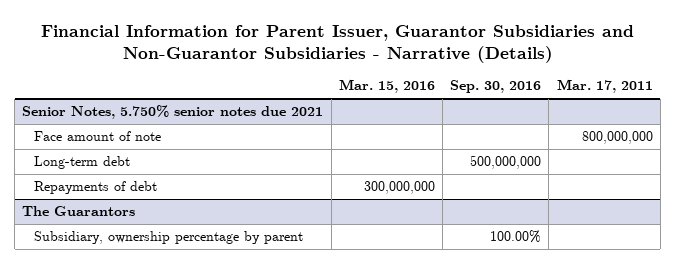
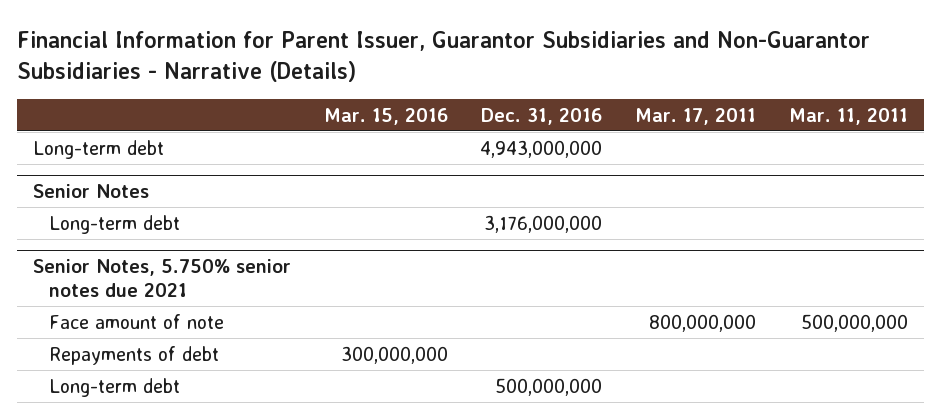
[450,80,542,94] Sep. 30, 2016 -> none
none -> [481,107,603,125] Dec. 31, 2016
none -> [788,107,908,125] Mar. 11, 2011
none -> [33,139,165,159] Long-term debt
none -> [33,184,150,199] Senior Notes
none -> [49,214,181,234] Long-term debt
[22,206,136,217] The Guarantors -> none
[34,231,304,245] Subsidiary, ownership percentage by parent -> none
[34,156,131,170] Long-term debt -> [49,377,181,397] Long-term debt

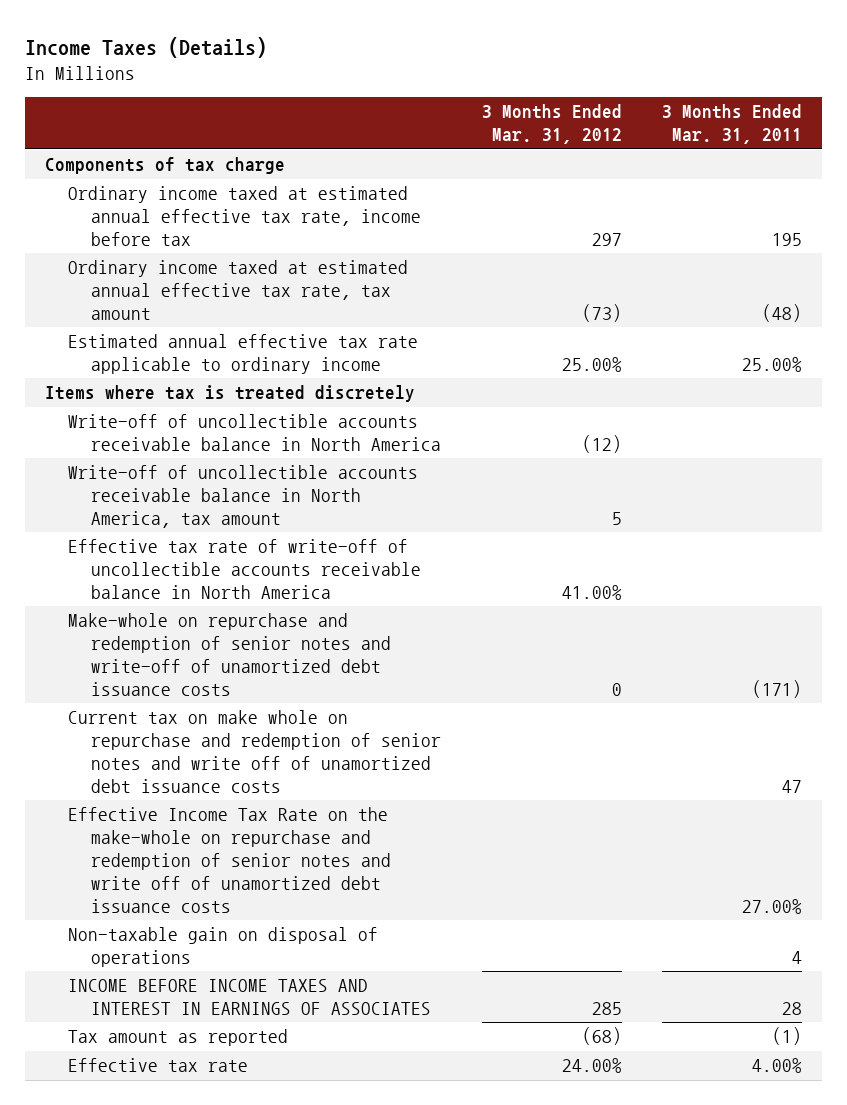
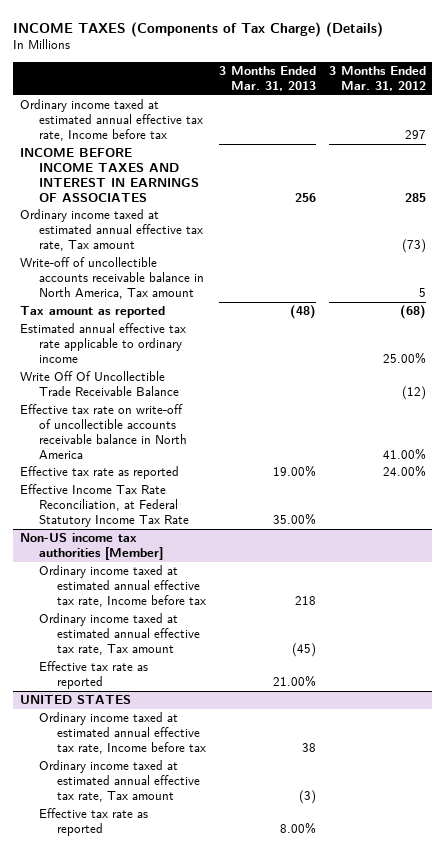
[24,36,267,58] Income Taxes (Details) -> [13,21,384,37] INCOME TAXES (Components of Tax Charge) (Details)
[661,104,802,145] 3 Months Ended Mar. 31, 2011 -> none
none -> [218,66,316,91] 3 Months Ended Mar. 31, 2013
[45,157,286,175] Components of tax charge -> none
[68,260,409,321] Ordinary income taxed at estimated annual effective tax rate, tax amount -> none
[45,385,416,403] Items where tax is treated discretely -> none
[68,414,442,452] Write-off of uncollectible accounts receivable balance in North America -> none
[68,465,419,529] Write-off of uncollectible accounts receivable balance in North America, tax amount -> none
[68,539,422,600] Effective tax rate of write-off of uncollectible accounts receivable balance in North America -> none
[68,613,392,697] Make-whole on repurchase and redemption of senior notes and write-off of unamortized debt issuance costs -> none
[68,710,442,794] Current tax on make whole on repurchase and redemption of senior notes and write off of unamortized debt issuance costs -> none
[68,807,392,913] Effective Income Tax Rate on the make-whole on repurchase and redemption of senior notes and write off of unamortized debt issuance costs -> none
[68,927,379,968] Non-taxable gain on disposal of operations -> none
[68,186,422,247] Ordinary income taxed at estimated annual effective tax rate, income before tax -> [19,99,203,141] Ordinary income taxed at estimated annual effective tax rate, Income before tax
none -> [19,209,203,251] Ordinary income taxed at estimated annual effective tax rate, Tax amount
none -> [19,257,204,299] Write-off of uncollectible accounts receivable balance in North America, Tax amount
[68,334,419,375] Estimated annual effective tax rate applicable to ordinary income -> [19,323,186,363] Estimated annual effective tax rate applicable to ordinary income
none -> [19,371,179,397] Write Off Of Uncollectible Trade Receivable Balance
none -> [19,404,187,459] Effective tax rate on write-off of uncollectible accounts receivable balance in North America
[68,1058,249,1073] Effective tax rate -> [19,466,179,480] Effective tax rate as reported
none -> [19,484,189,527] Effective Income Tax Rate Reconciliation, at Federal Statutory Income Tax Rate
none -> [19,533,163,561] Non-US income tax authorities [Member]
none -> [38,565,207,607] Ordinary income taxed at estimated annual effective tax rate, Income before tax
none -> [38,613,201,655] Ordinary income taxed at estimated annual effective tax rate, Tax amount
none -> [38,661,148,690] Effective tax rate as reported
none -> [19,695,131,705] UNITED STATES
none -> [38,712,207,754] Ordinary income taxed at estimated annual effective tax rate, Income before tax
none -> [38,760,201,802] Ordinary income taxed at estimated annual effective tax rate, Tax amount
none -> [38,808,148,837] Effective tax rate as reported

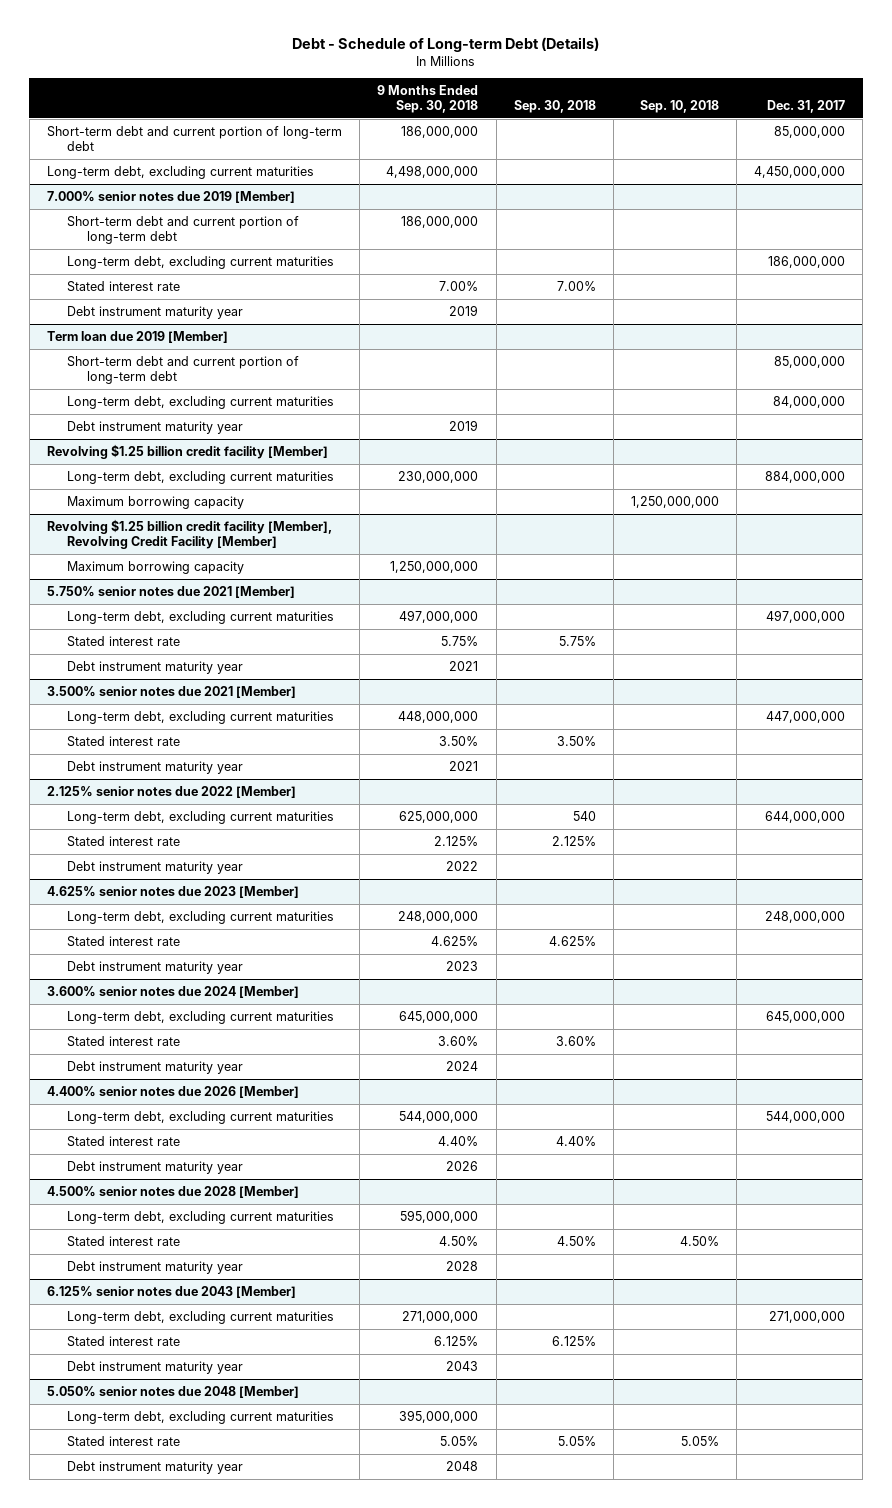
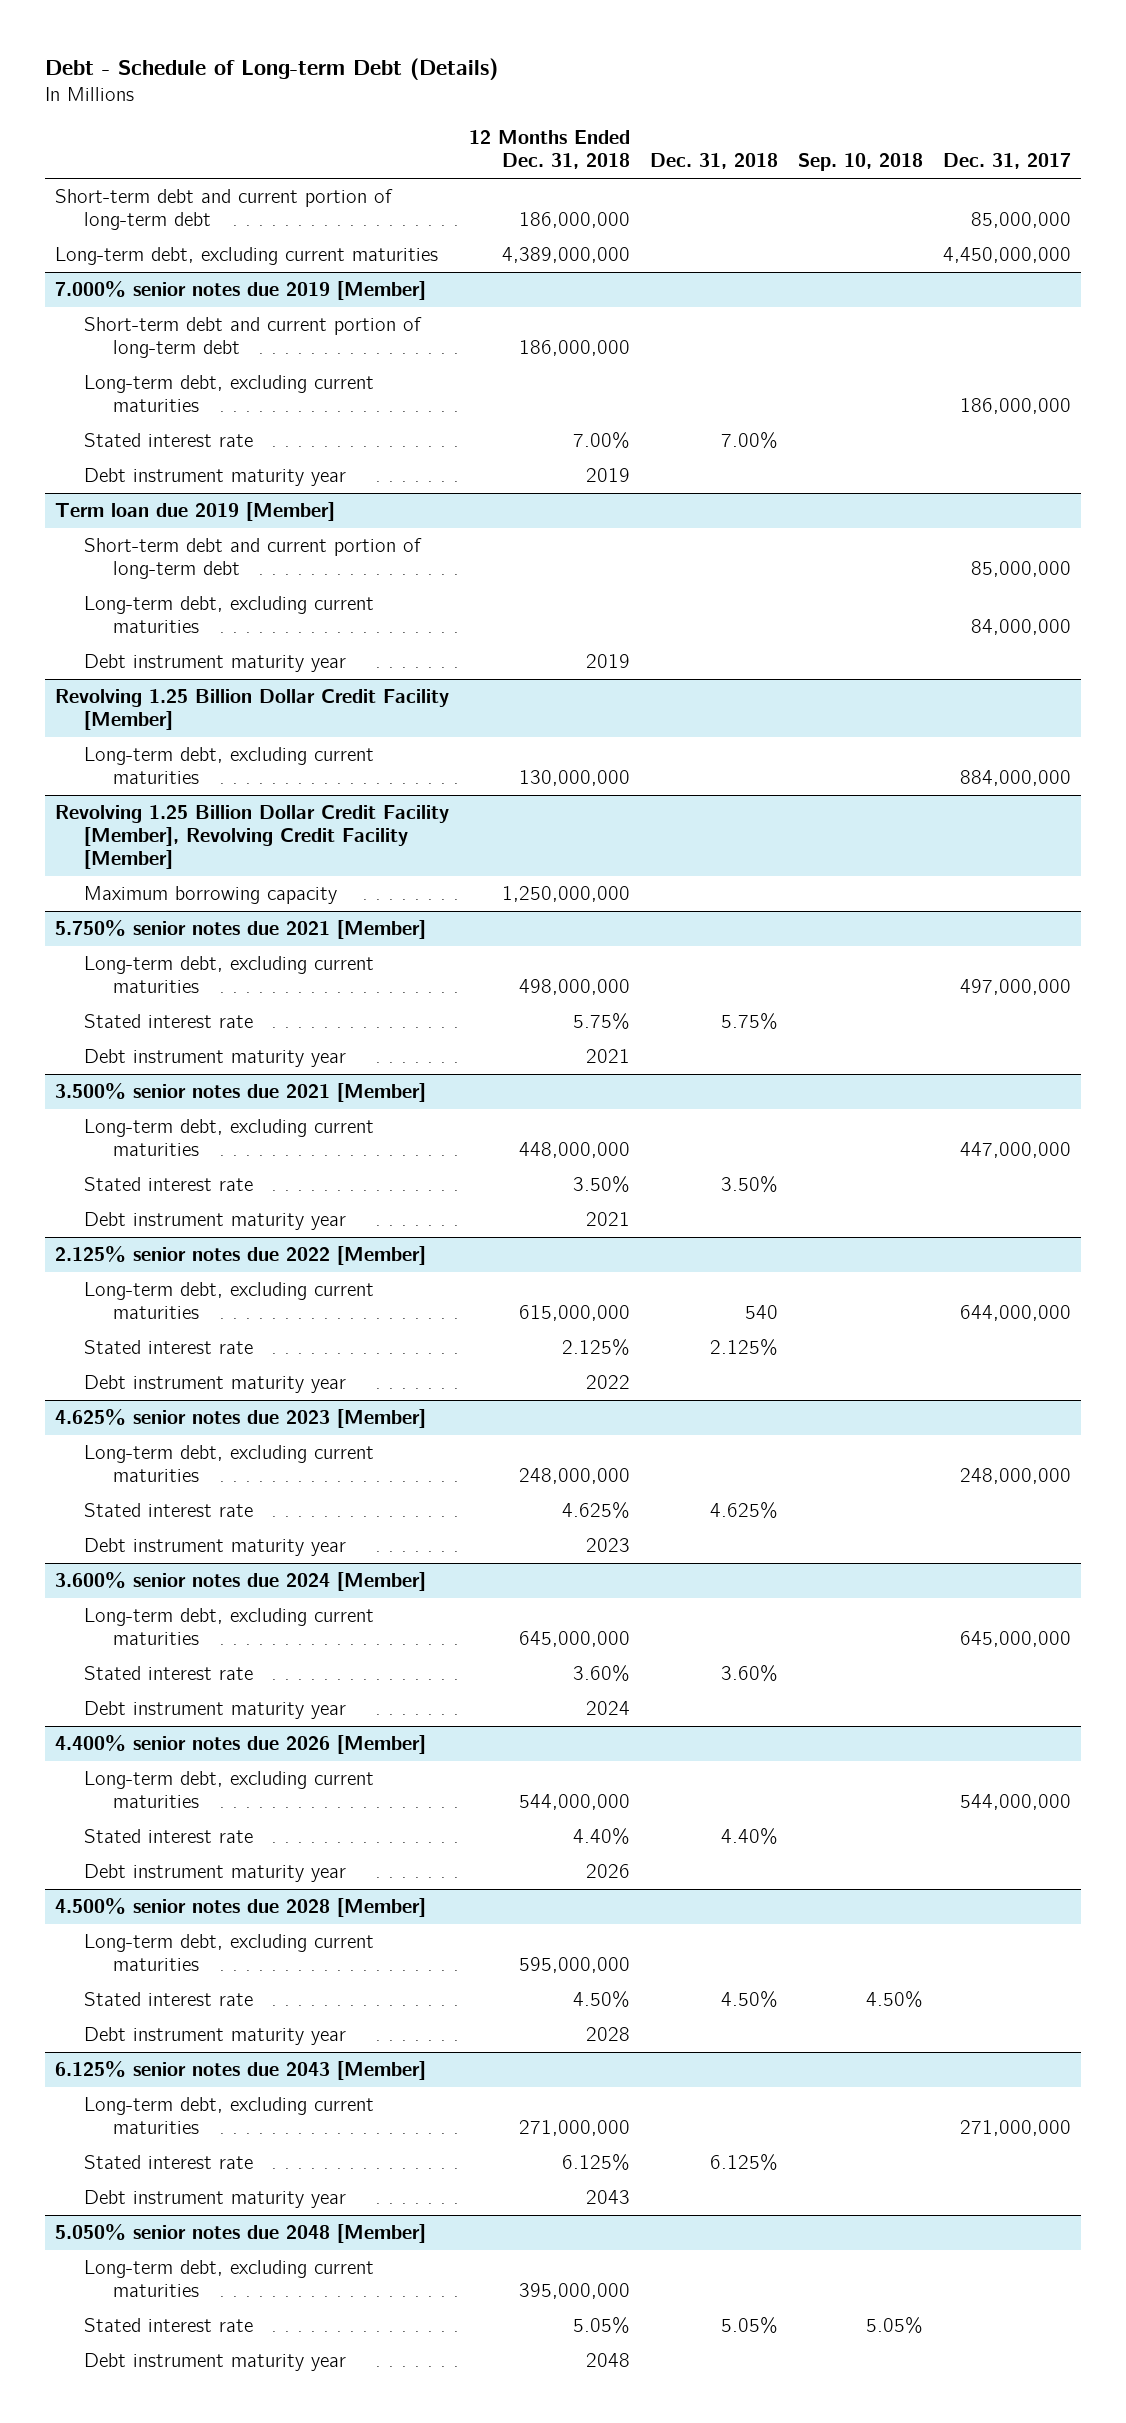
[377,84,479,114] 9 Months Ended Sep. 30, 2018 -> none
[513,100,596,114] Sep. 30, 2018 -> none
none -> [468,130,630,170] 12 Months Ended Dec. 31, 2018
none -> [649,153,778,170] Dec. 31, 2018
[47,443,329,459] Revolving $1.25 billion credit facility [Member] -> [54,689,449,731] Revolving 1.25 Billion Dollar Credit Facility [Member]
[66,495,244,509] Maximum borrowing capacity -> none
[47,518,333,550] Revolving $1.25 billion credit facility [Member], Revolving Credit Facility [Member] -> [54,805,449,870] Revolving 1.25 Billion Dollar Credit Facility [Member], Revolving Credit Facility [Member]

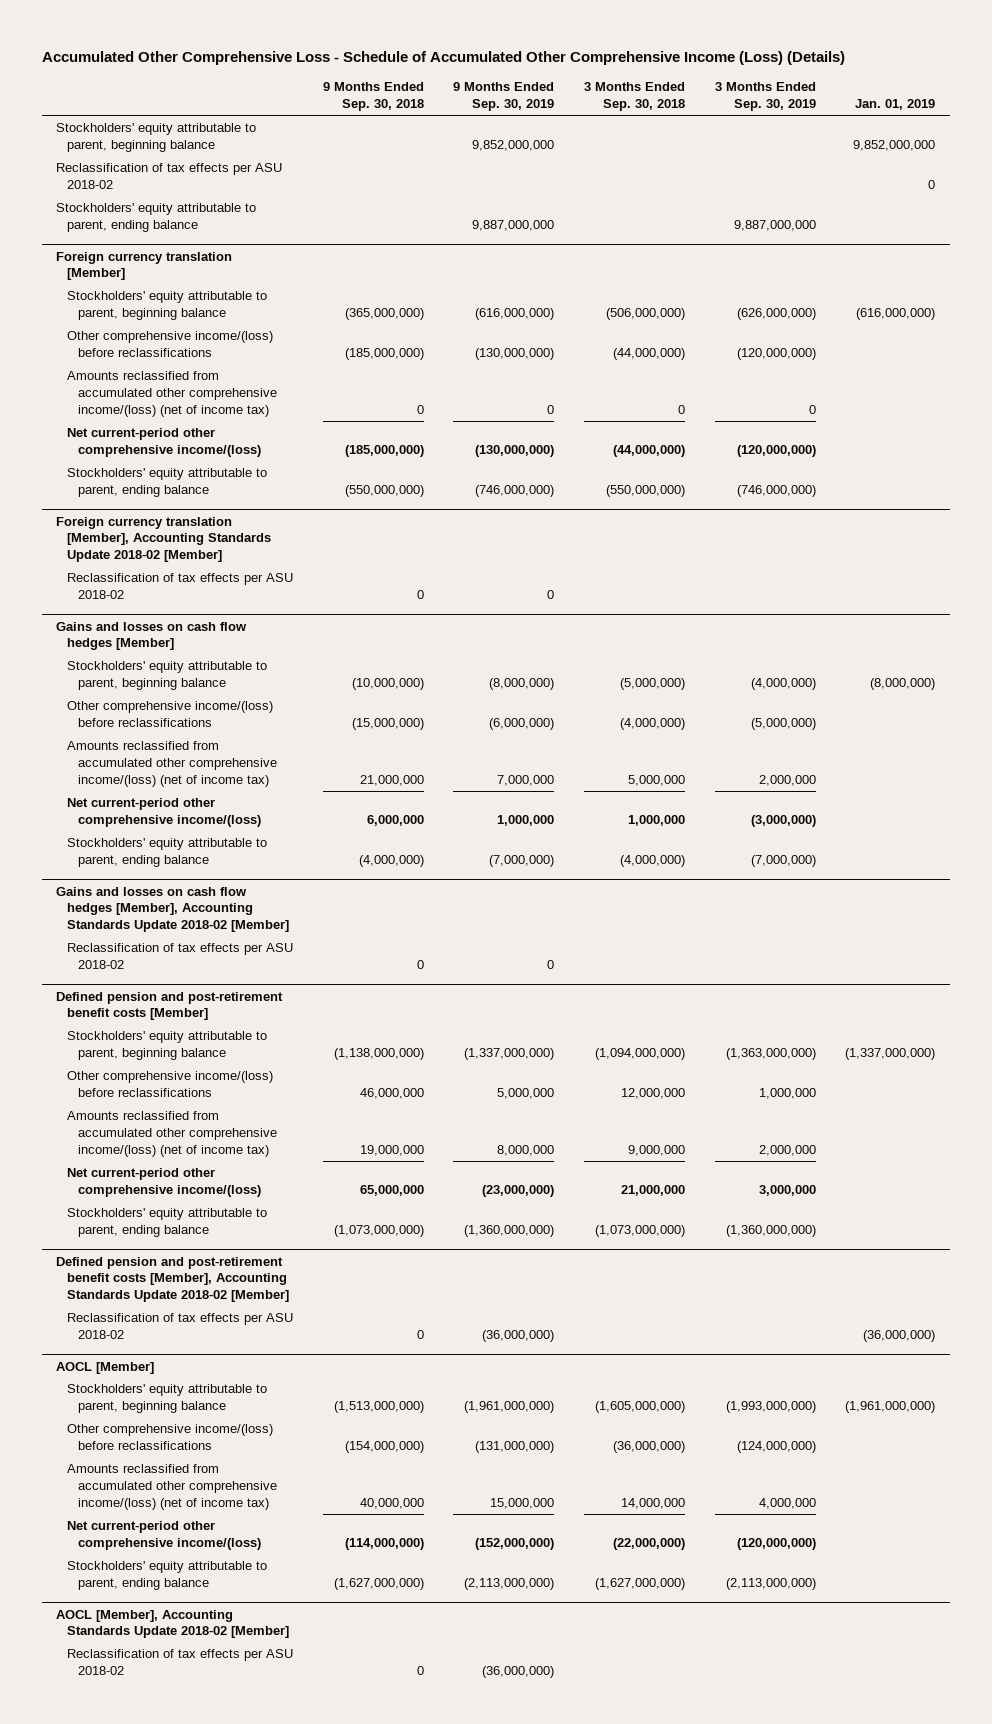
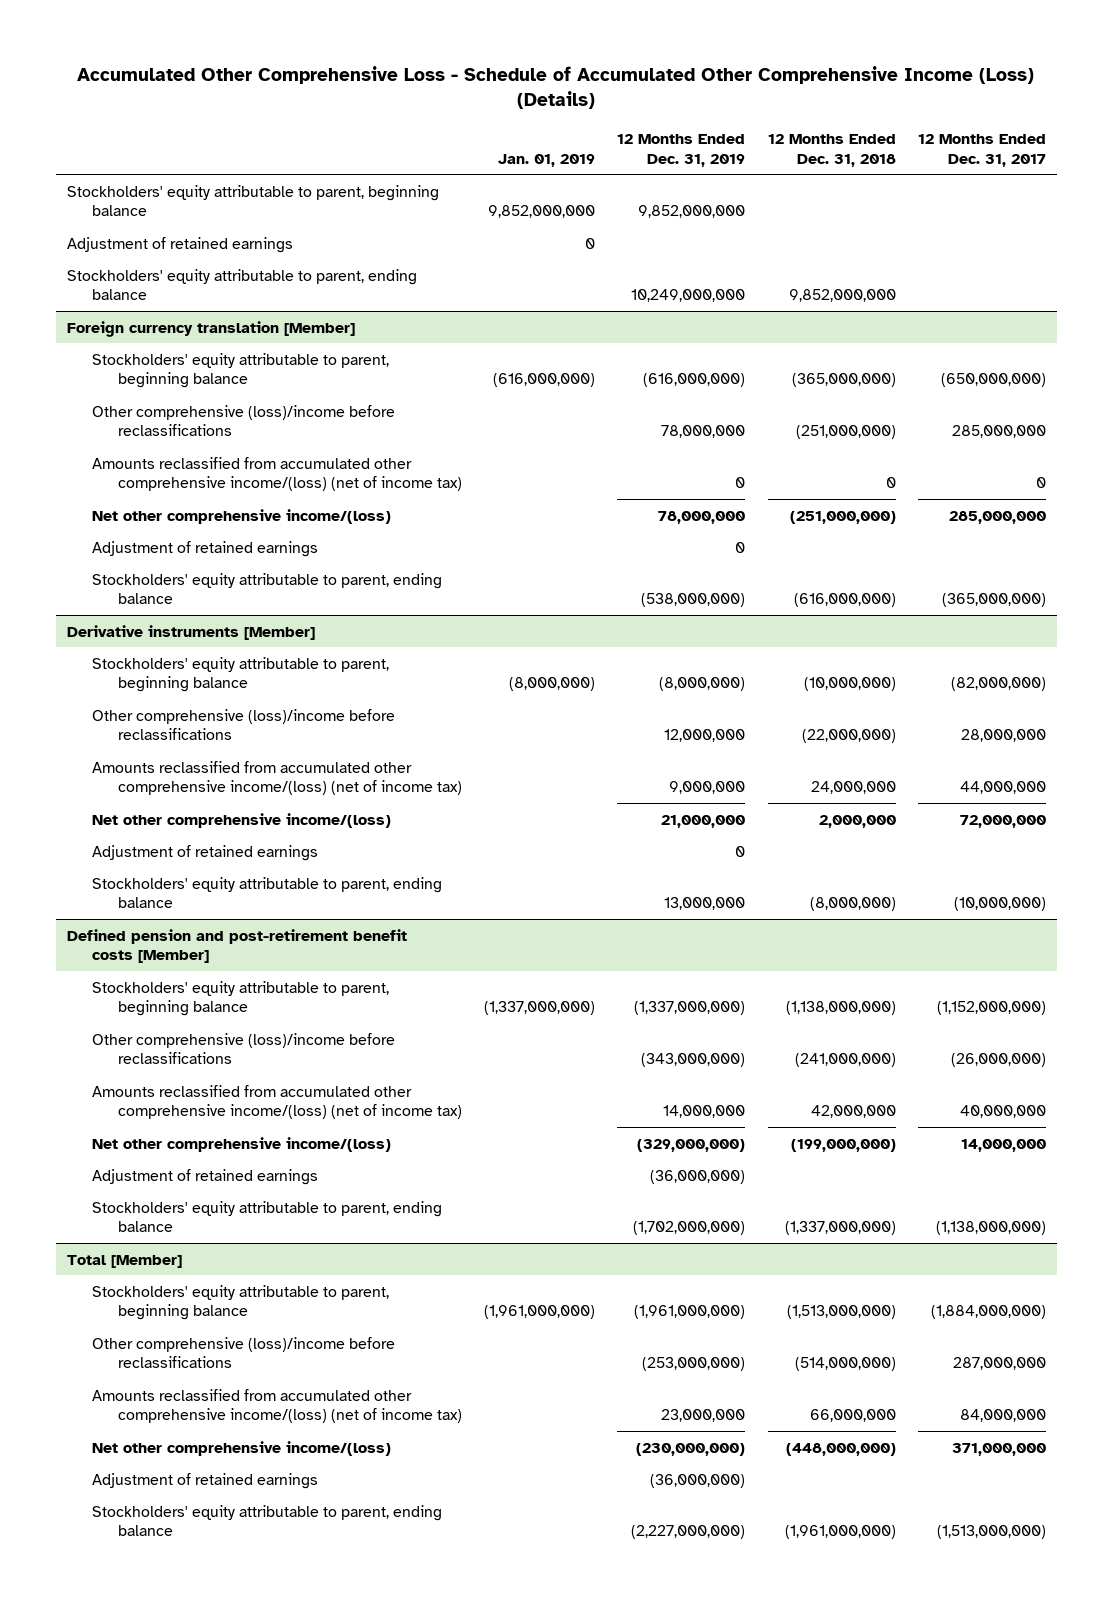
[322,82,424,112] 9 Months Ended Sep. 30, 2018 -> none
[453,82,555,112] 9 Months Ended Sep. 30, 2019 -> none
[584,82,686,112] 3 Months Ended Sep. 30, 2018 -> none
[714,82,816,112] 3 Months Ended Sep. 30, 2019 -> none
none -> [617,133,746,167] 12 Months Ended Dec. 31, 2019
none -> [767,133,896,167] 12 Months Ended Dec. 31, 2018
none -> [918,133,1047,167] 12 Months Ended Dec. 31, 2017
[56,163,283,189] Reclassification of tax effects per ASU 2018-02 -> [66,236,293,253] Adjustment of retained earnings
[67,331,274,357] Other comprehensive income/(loss) before reclassifications -> [92,404,396,437] Other comprehensive (loss)/income before reclassifications
[67,428,261,457] Net current-period other comprehensive income/(loss) -> [92,508,392,524] Net other comprehensive income/(loss)
none -> [92,540,319,557] Adjustment of retained earnings
[56,516,272,563] Foreign currency translation [Member], Accounting Standards Update 2018-02 [Member] -> none
[67,573,294,599] Reclassification of tax effects per ASU 2018-02 -> none
[56,621,248,651] Gains and losses on cash flow hedges [Member] -> [66,624,315,640] Derivative instruments [Member]
[67,701,274,727] Other comprehensive income/(loss) before reclassifications -> [92,708,396,741] Other comprehensive (loss)/income before reclassifications
[67,798,261,827] Net current-period other comprehensive income/(loss) -> [92,812,392,828] Net other comprehensive income/(loss)
none -> [92,844,319,861] Adjustment of retained earnings
[56,886,290,933] Gains and losses on cash flow hedges [Member], Accounting Standards Update 2018-02 [Member] -> none
[67,943,294,969] Reclassification of tax effects per ASU 2018-02 -> none
[67,1071,274,1097] Other comprehensive income/(loss) before reclassifications -> [92,1032,396,1065] Other comprehensive (loss)/income before reclassifications
[67,1168,261,1197] Net current-period other comprehensive income/(loss) -> [92,1136,392,1152] Net other comprehensive income/(loss)
none -> [92,1168,319,1185] Adjustment of retained earnings
[56,1256,290,1303] Defined pension and post-retirement benefit costs [Member], Accounting Standards Update 2018-02 [Member] -> none
[67,1313,294,1339] Reclassification of tax effects per ASU 2018-02 -> none
[56,1361,155,1374] AOCL [Member] -> [66,1254,182,1268] Total [Member]
[67,1424,274,1450] Other comprehensive income/(loss) before reclassifications -> [92,1336,396,1369] Other comprehensive (loss)/income before reclassifications
[67,1521,261,1550] Net current-period other comprehensive income/(loss) -> [92,1440,392,1456] Net other comprehensive income/(loss)
none -> [92,1472,319,1489] Adjustment of retained earnings
[56,1609,290,1639] AOCL [Member], Accounting Standards Update 2018-02 [Member] -> none
[67,1649,294,1675] Reclassification of tax effects per ASU 2018-02 -> none

